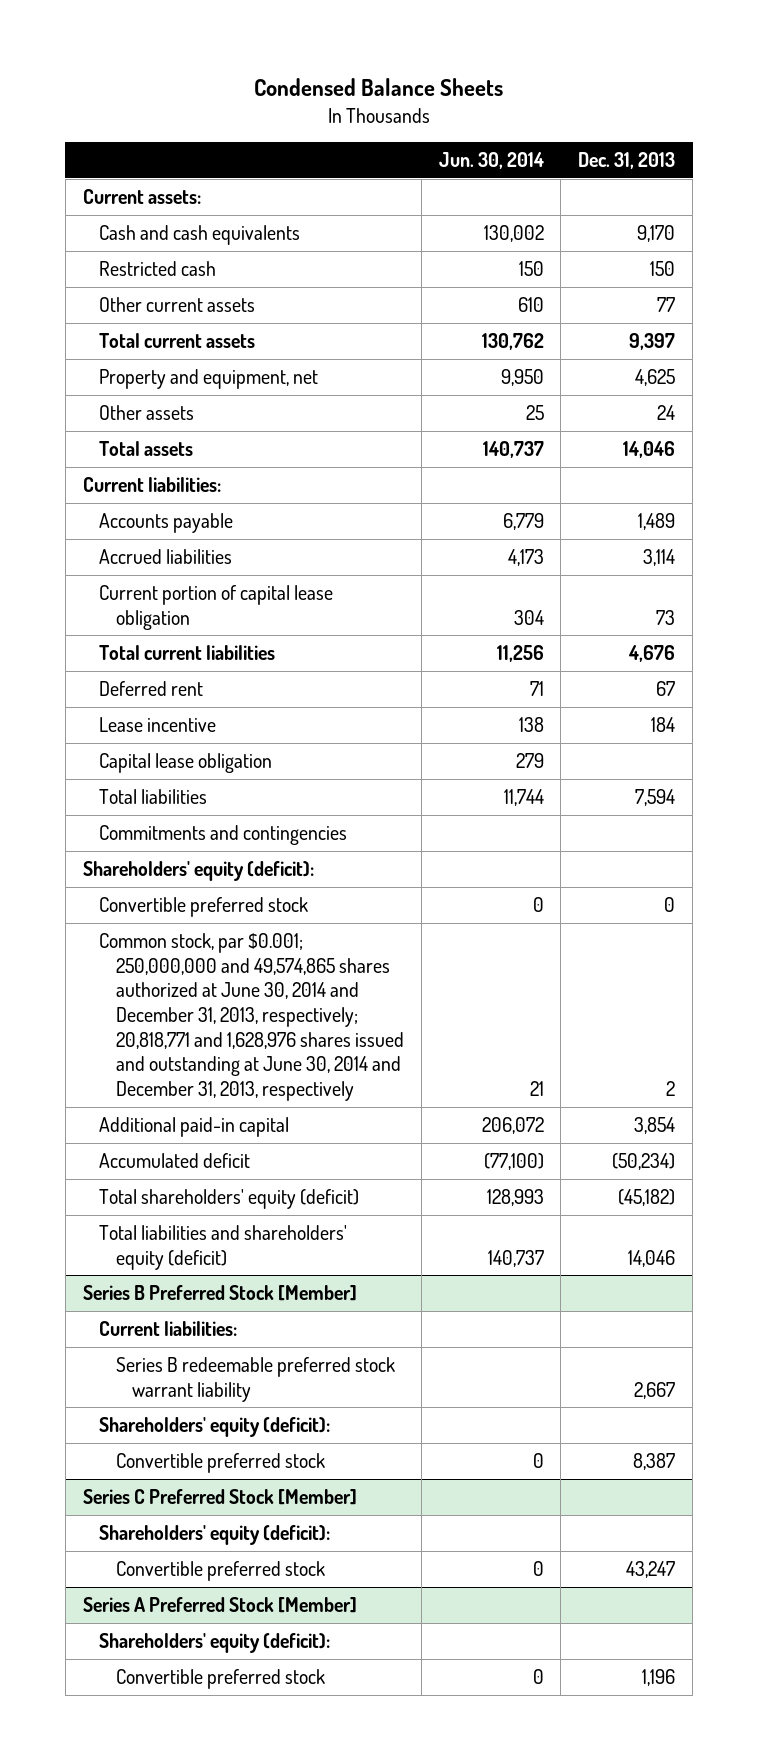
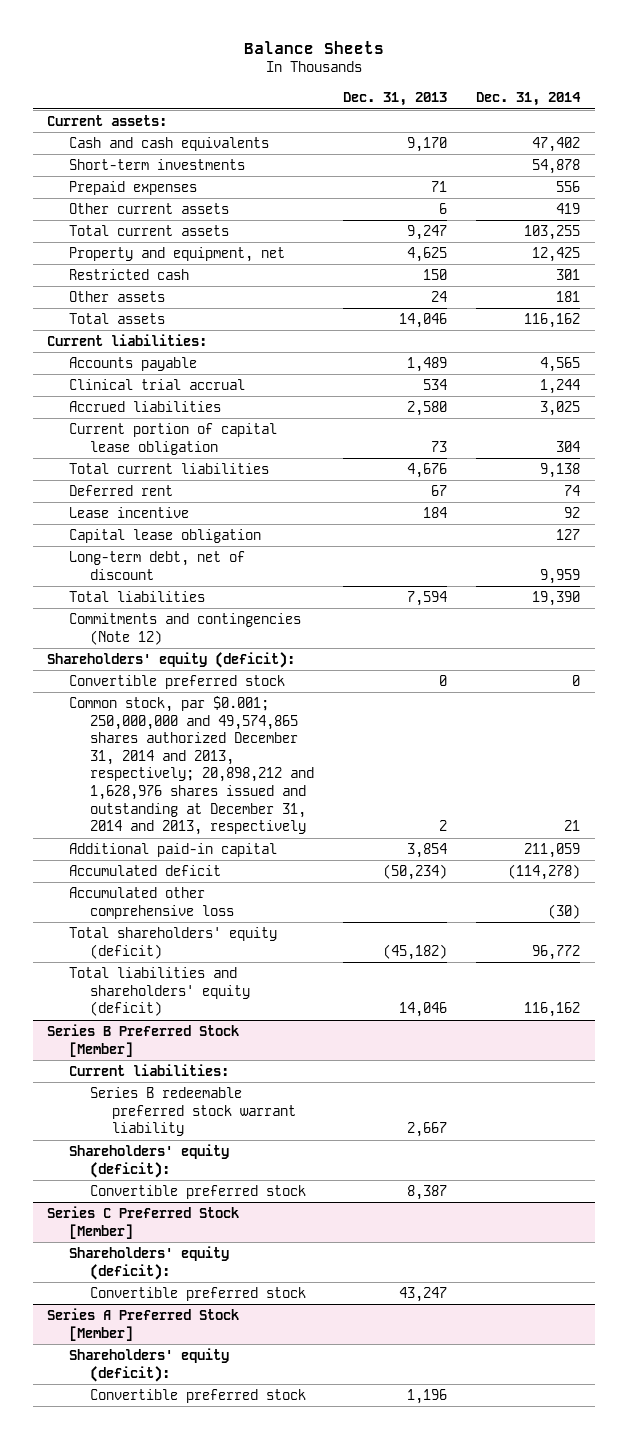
[253,77,503,96] Condensed Balance Sheets -> [243,40,384,54] Balance Sheets
[438,152,544,170] Jun. 30, 2014 -> none
none -> [476,92,582,107] Dec. 31, 2014
none -> [68,159,245,171] Short-term investments
none -> [68,181,197,196] Prepaid expenses
[657,297,676,313] 77 -> [439,203,448,215] 6
[629,333,676,351] 9,397 -> [407,225,448,241] 9,247
[99,261,217,277] Restricted cash -> [68,269,189,281] Restricted cash
none -> [68,379,245,391] Clinical trial accrual
[643,549,676,567] 3,114 -> [407,401,448,417] 2,580
none -> [68,551,245,580] Long-term debt, net of discount
[99,825,348,846] Commitments and contingencies -> [68,613,301,645] Commitments and contingencies (Note 12)
[99,933,404,1101] Common stock, par $0.001; 250,000,000 and 49,574,865 shares authorized at June 30, 2014 and December 31, 2013, respectively; 20,818,771 and 1,628,976 shares issued and outstanding at June 30, 2014 and December 31, 2013, respectively -> [68,696,315,836] Common stock, par $0.001; 250,000,000 and 49,574,865 shares authorized December 31, 2014 and 2013, respectively; 20,898,212 and 1,628,976 shares issued and outstanding at December 31, 2014 and 2013, respectively
none -> [68,887,235,919] Accumulated other comprehensive loss

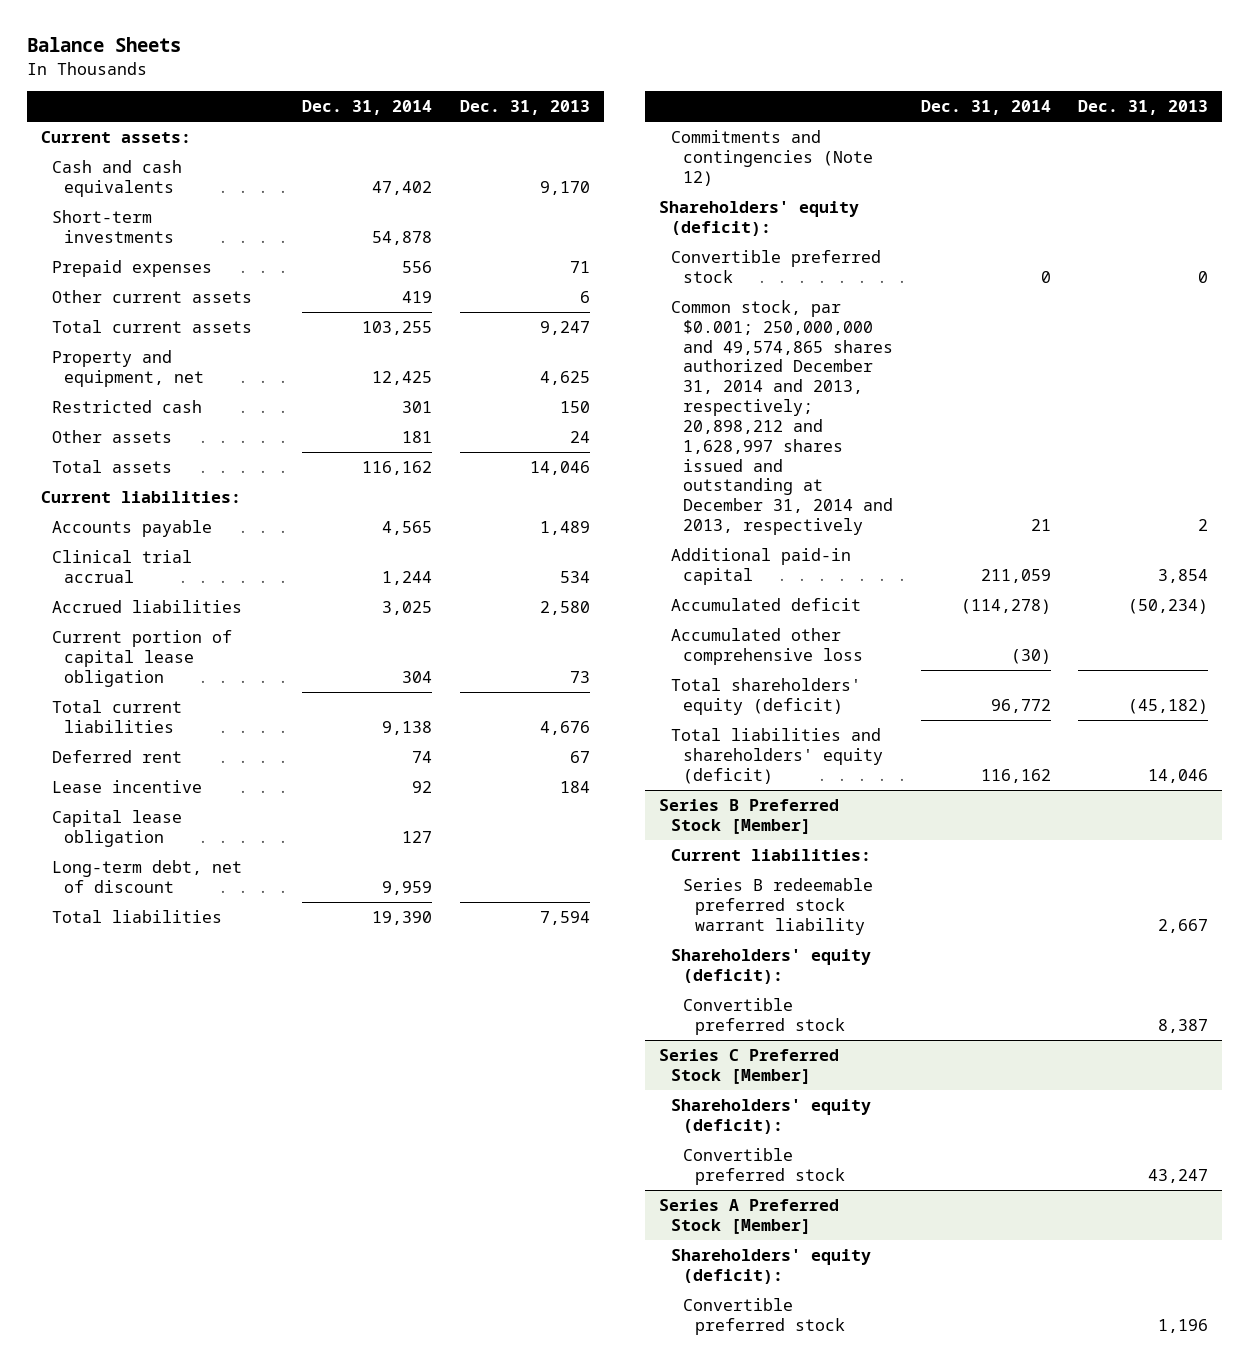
[68,696,315,836] Common stock, par $0.001; 250,000,000 and 49,574,865 shares authorized December 31, 2014 and 2013, respectively; 20,898,212 and 1,628,976 shares issued and outstanding at December 31, 2014 and 2013, respectively -> [670,299,893,536] Common stock, par $0.001; 250,000,000 and 49,574,865 shares authorized December 31, 2014 and 2013, respectively; 20,898,212 and 1,628,997 shares issued and outstanding at December 31, 2014 and 2013, respectively

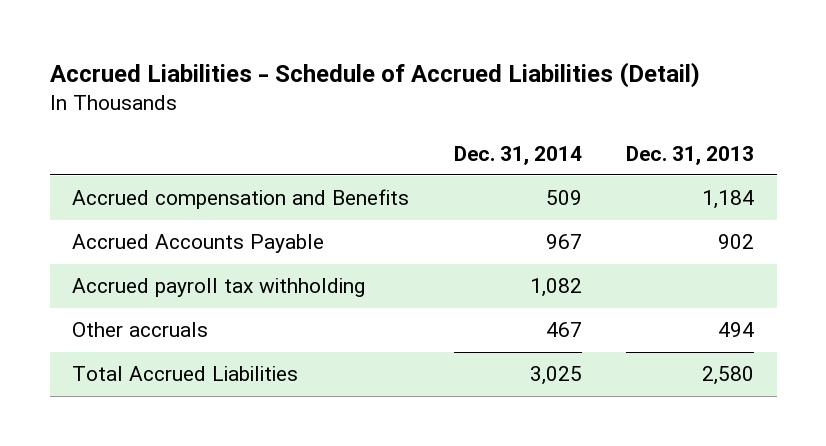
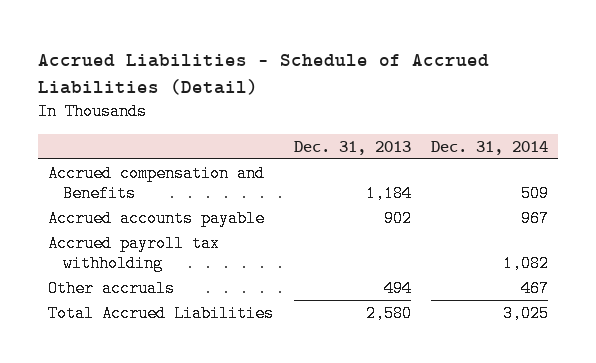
[72,234,325,254] Accrued Accounts Payable -> [48,209,266,227] Accrued accounts payable

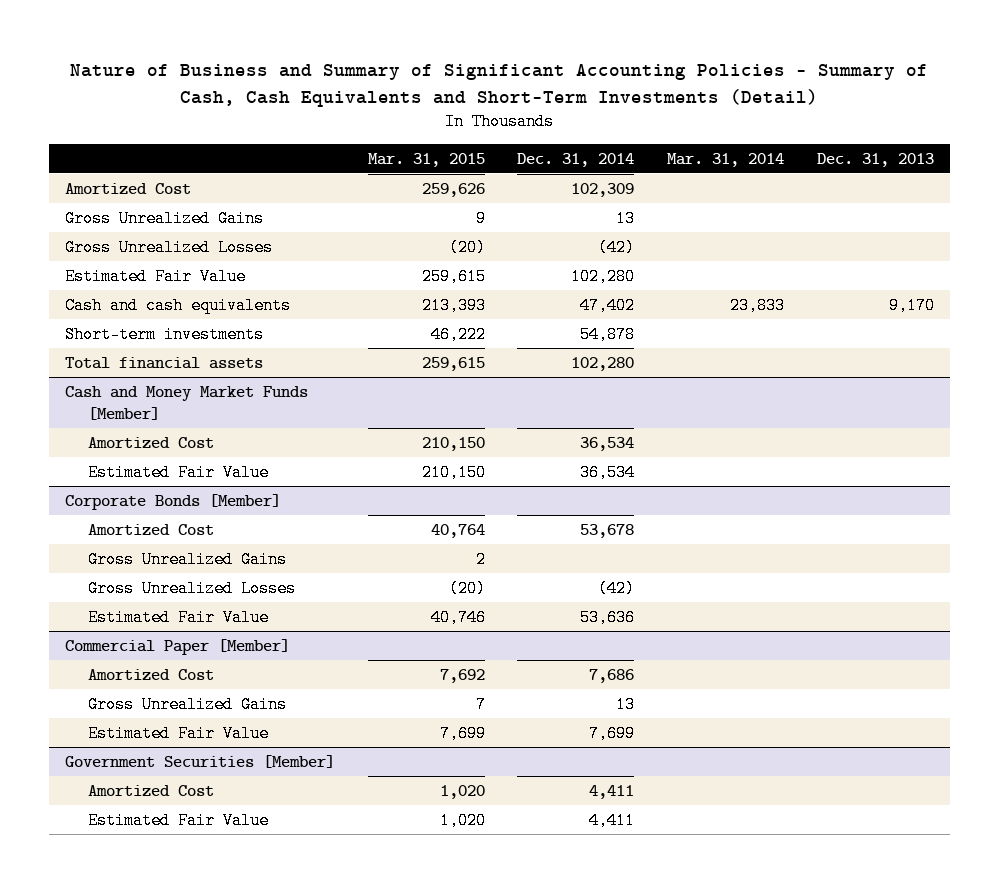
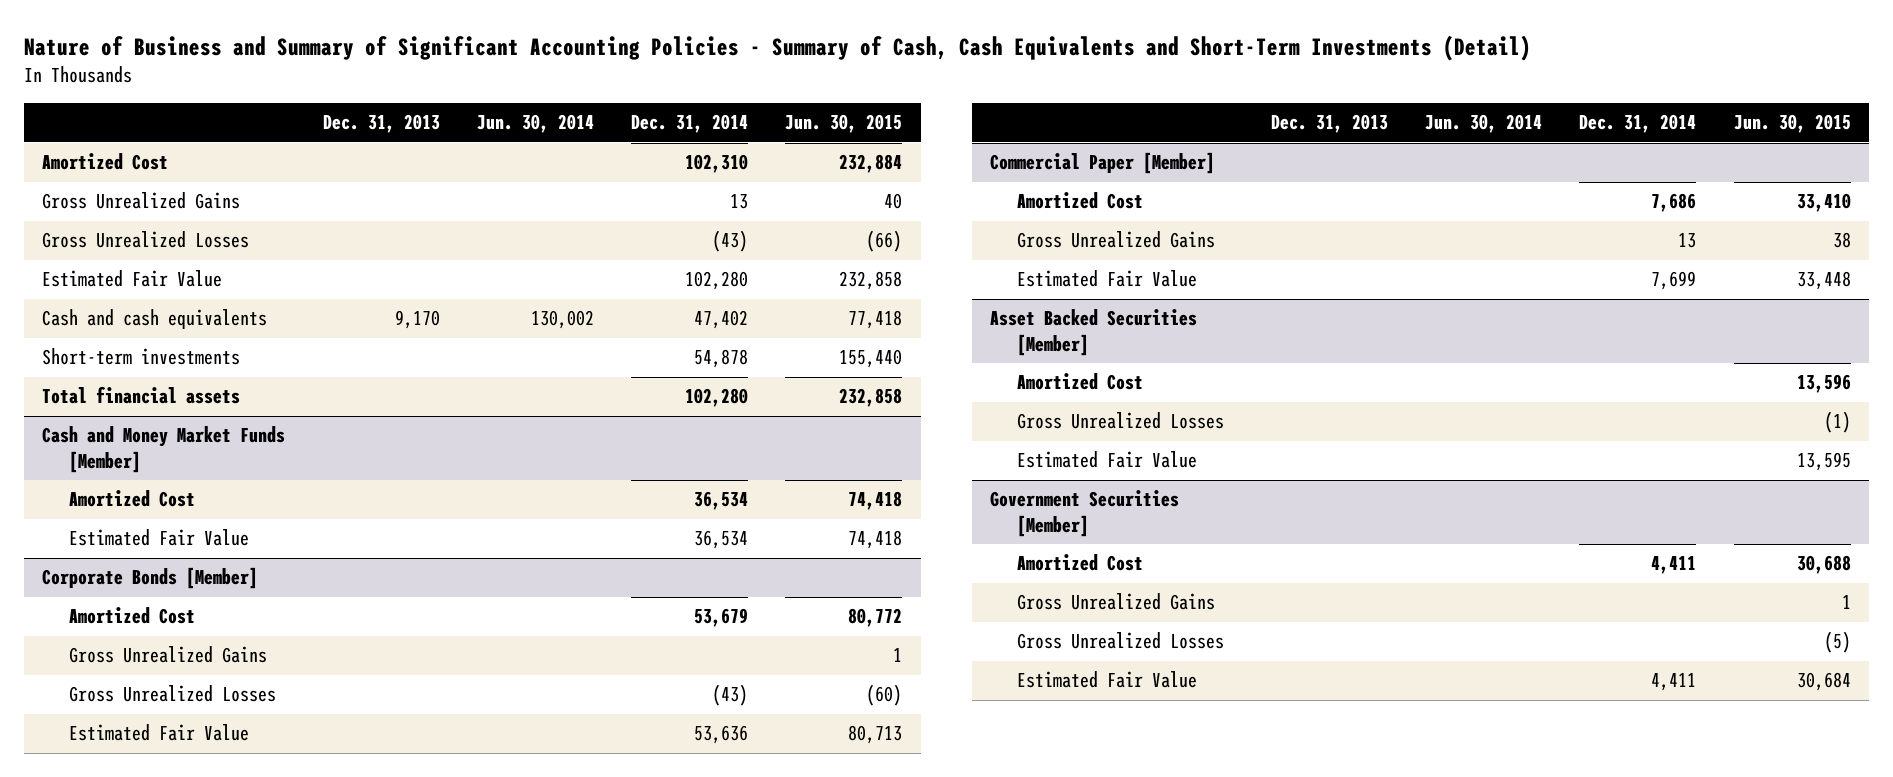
[367,152,485,167] Mar. 31, 2015 -> none
[667,152,785,167] Mar. 31, 2014 -> none
none -> [476,114,594,134] Jun. 30, 2014
none -> [785,114,903,134] Jun. 30, 2015
[571,182,635,197] 102,309 -> [685,154,749,174] 102,310
[598,238,636,256] (42) -> [712,230,749,253] (43)
[580,523,635,538] 53,678 -> [694,608,749,628] 53,679
[598,579,636,597] (42) -> [712,684,749,707] (43)
none -> [990,309,1198,356] Asset Backed Securities [Member]
none -> [1016,373,1143,391] Amortized Cost
none -> [1016,412,1224,430] Gross Unrealized Losses
none -> [1016,451,1197,469] Estimated Fair Value
none -> [1016,593,1215,611] Gross Unrealized Gains
none -> [1016,632,1224,650] Gross Unrealized Losses

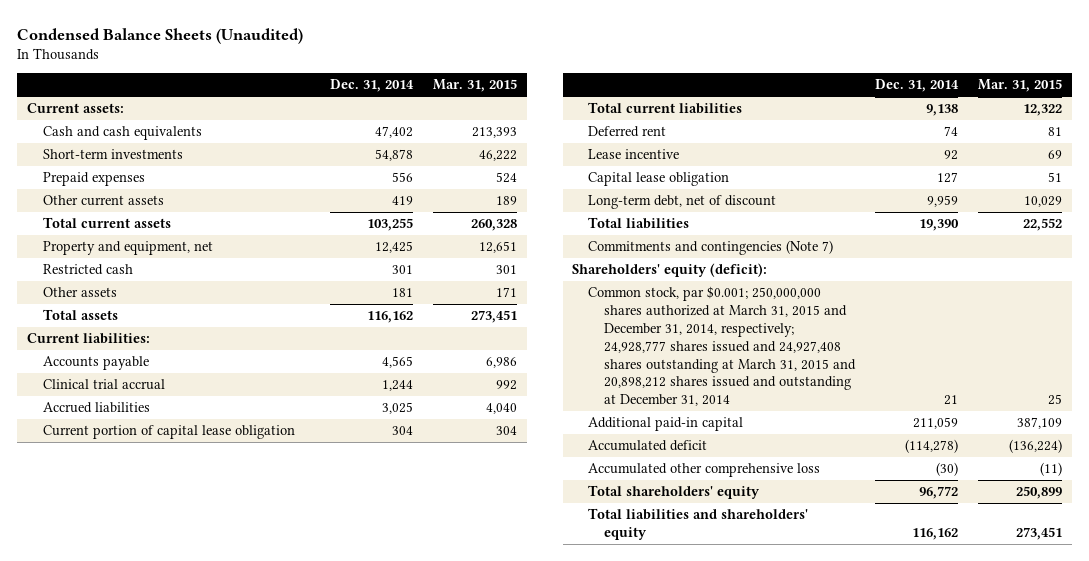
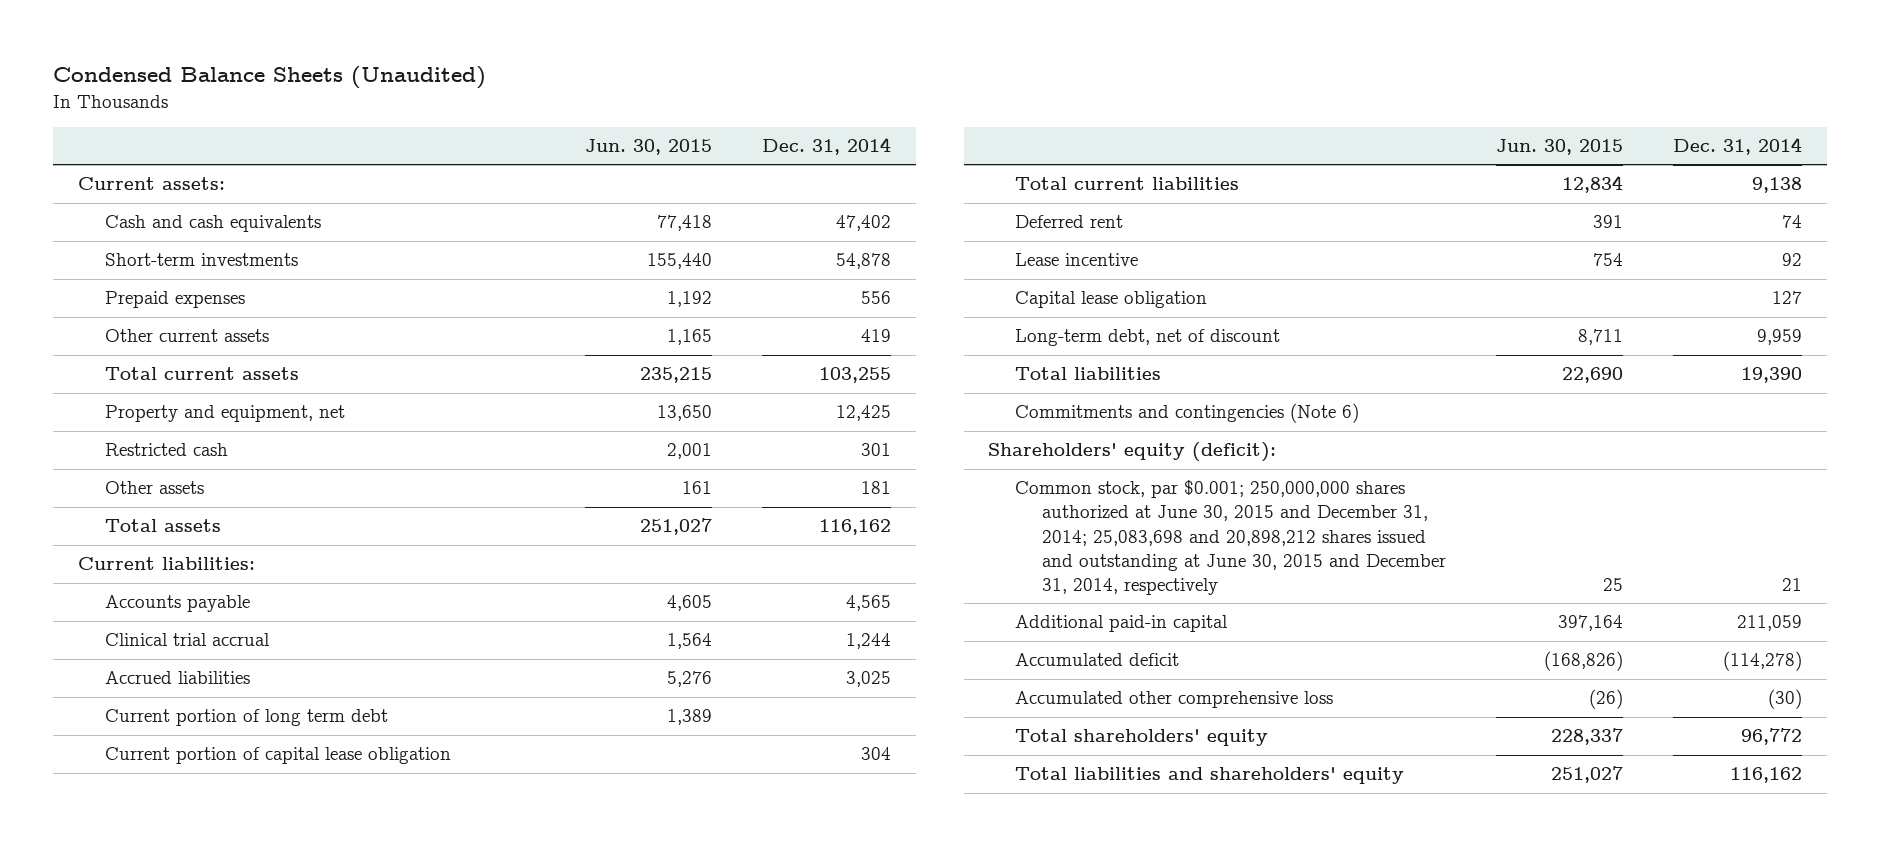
[432,79,517,93] Mar. 31, 2015 -> none
none -> [585,139,713,156] Jun. 30, 2015
none -> [104,709,388,727] Current portion of long term debt
[588,240,834,256] Commitments and contingencies (Note 7) -> [1015,403,1360,424] Commitments and contingencies (Note 6)
[588,286,857,407] Common stock, par $0.001; 250,000,000 shares authorized at March 31, 2015 and December 31, 2014, respectively; 24,928,777 shares issued and 24,927,408 shares outstanding at March 31, 2015 and 20,898,212 shares issued and outstanding at December 31, 2014 -> [1015,480,1447,595] Common stock, par $0.001; 250,000,000 shares authorized at June 30, 2015 and December 31, 2014; 25,083,698 and 20,898,212 shares issued and outstanding at June 30, 2015 and December 31, 2014, respectively

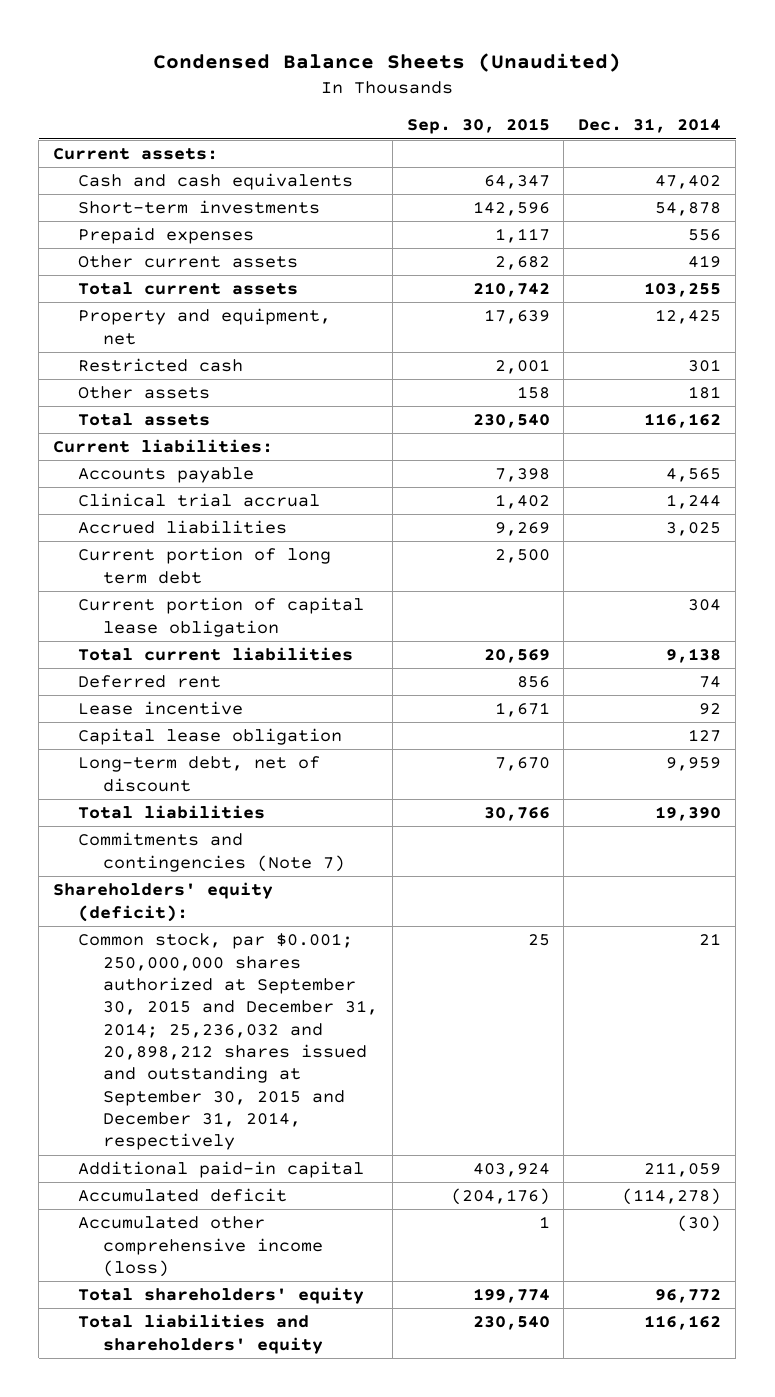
[585,139,713,156] Jun. 30, 2015 -> none
none -> [406,118,550,135] Sep. 30, 2015
[1015,403,1360,424] Commitments and contingencies (Note 6) -> [77,832,345,872] Commitments and contingencies (Note 7)
[1015,480,1447,595] Common stock, par $0.001; 250,000,000 shares authorized at June 30, 2015 and December 31, 2014; 25,083,698 and 20,898,212 shares issued and outstanding at June 30, 2015 and December 31, 2014, respectively -> [77,933,378,1151] Common stock, par $0.001; 250,000,000 shares authorized at September 30, 2015 and December 31, 2014; 25,236,032 and 20,898,212 shares issued and outstanding at September 30, 2015 and December 31, 2014, respectively
[1015,691,1334,709] Accumulated other comprehensive loss -> [77,1216,323,1277] Accumulated other comprehensive income (loss)

